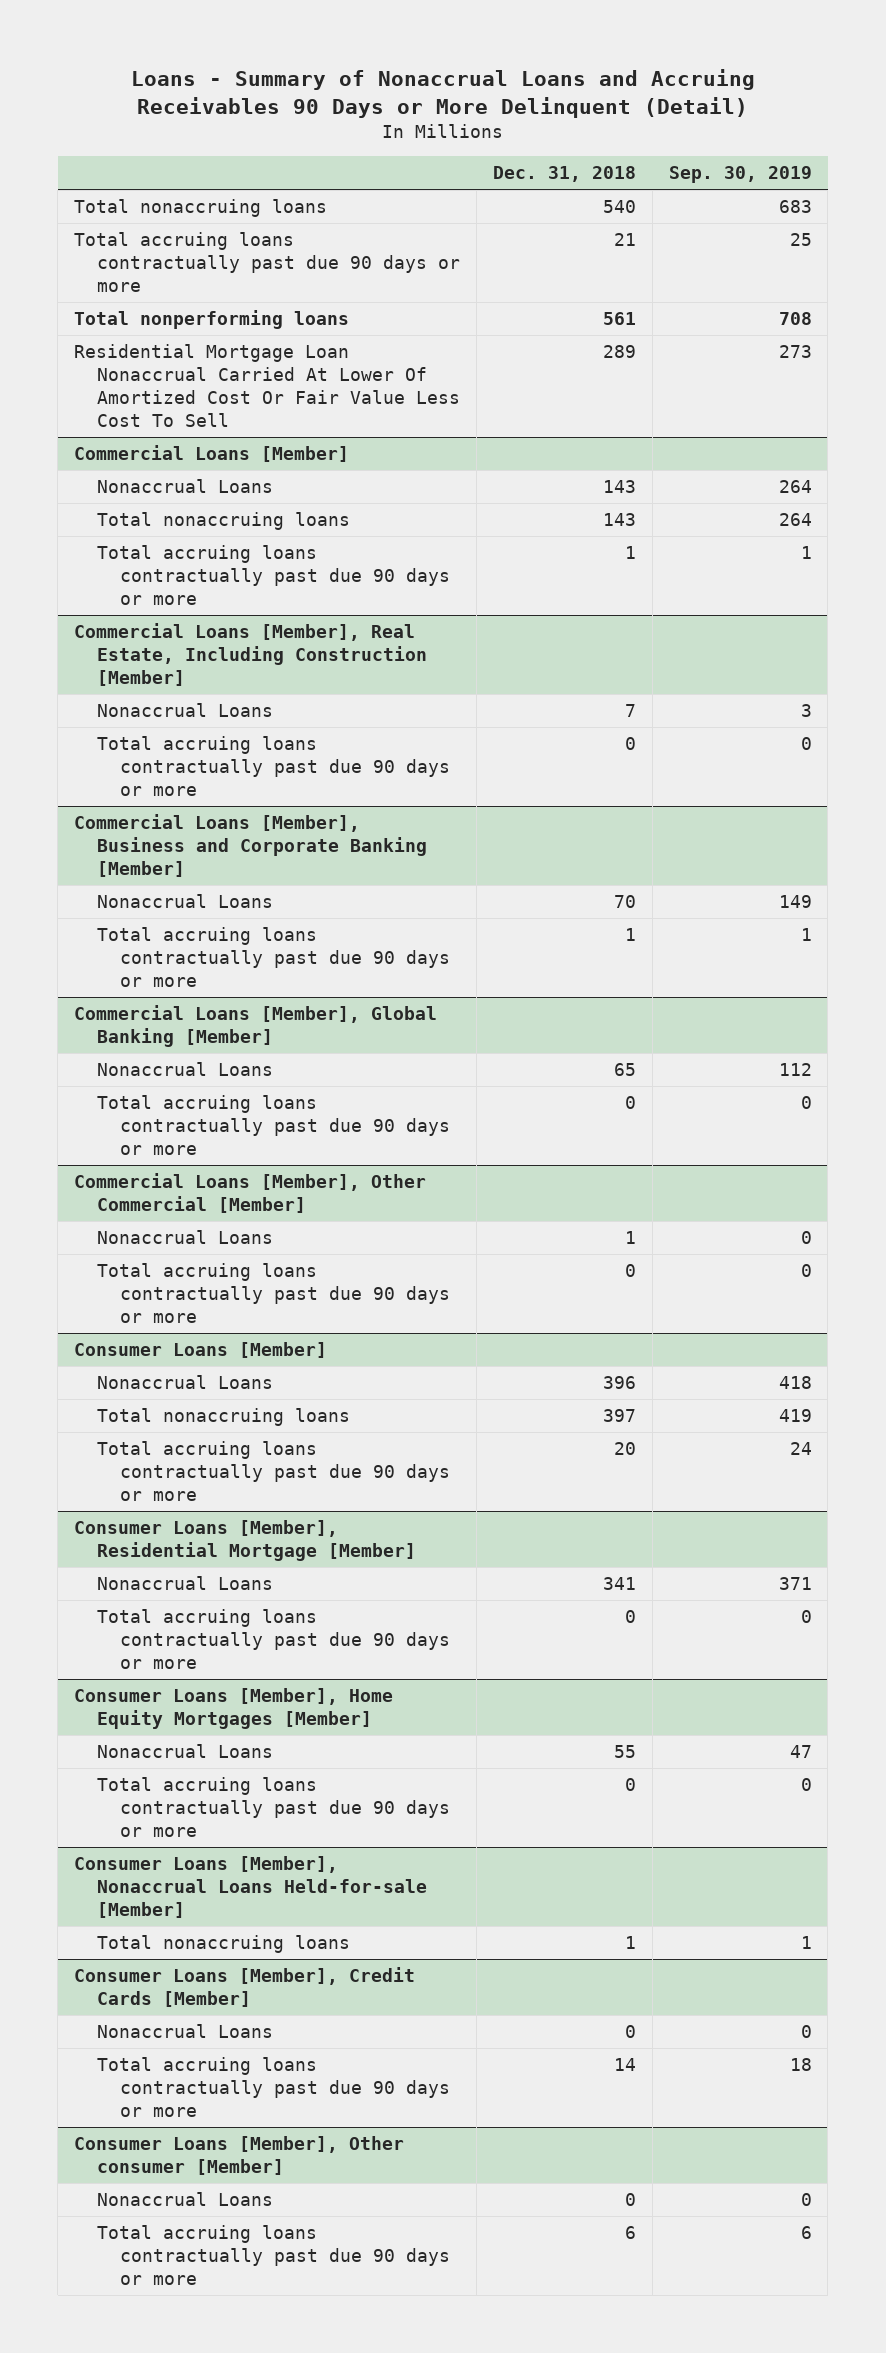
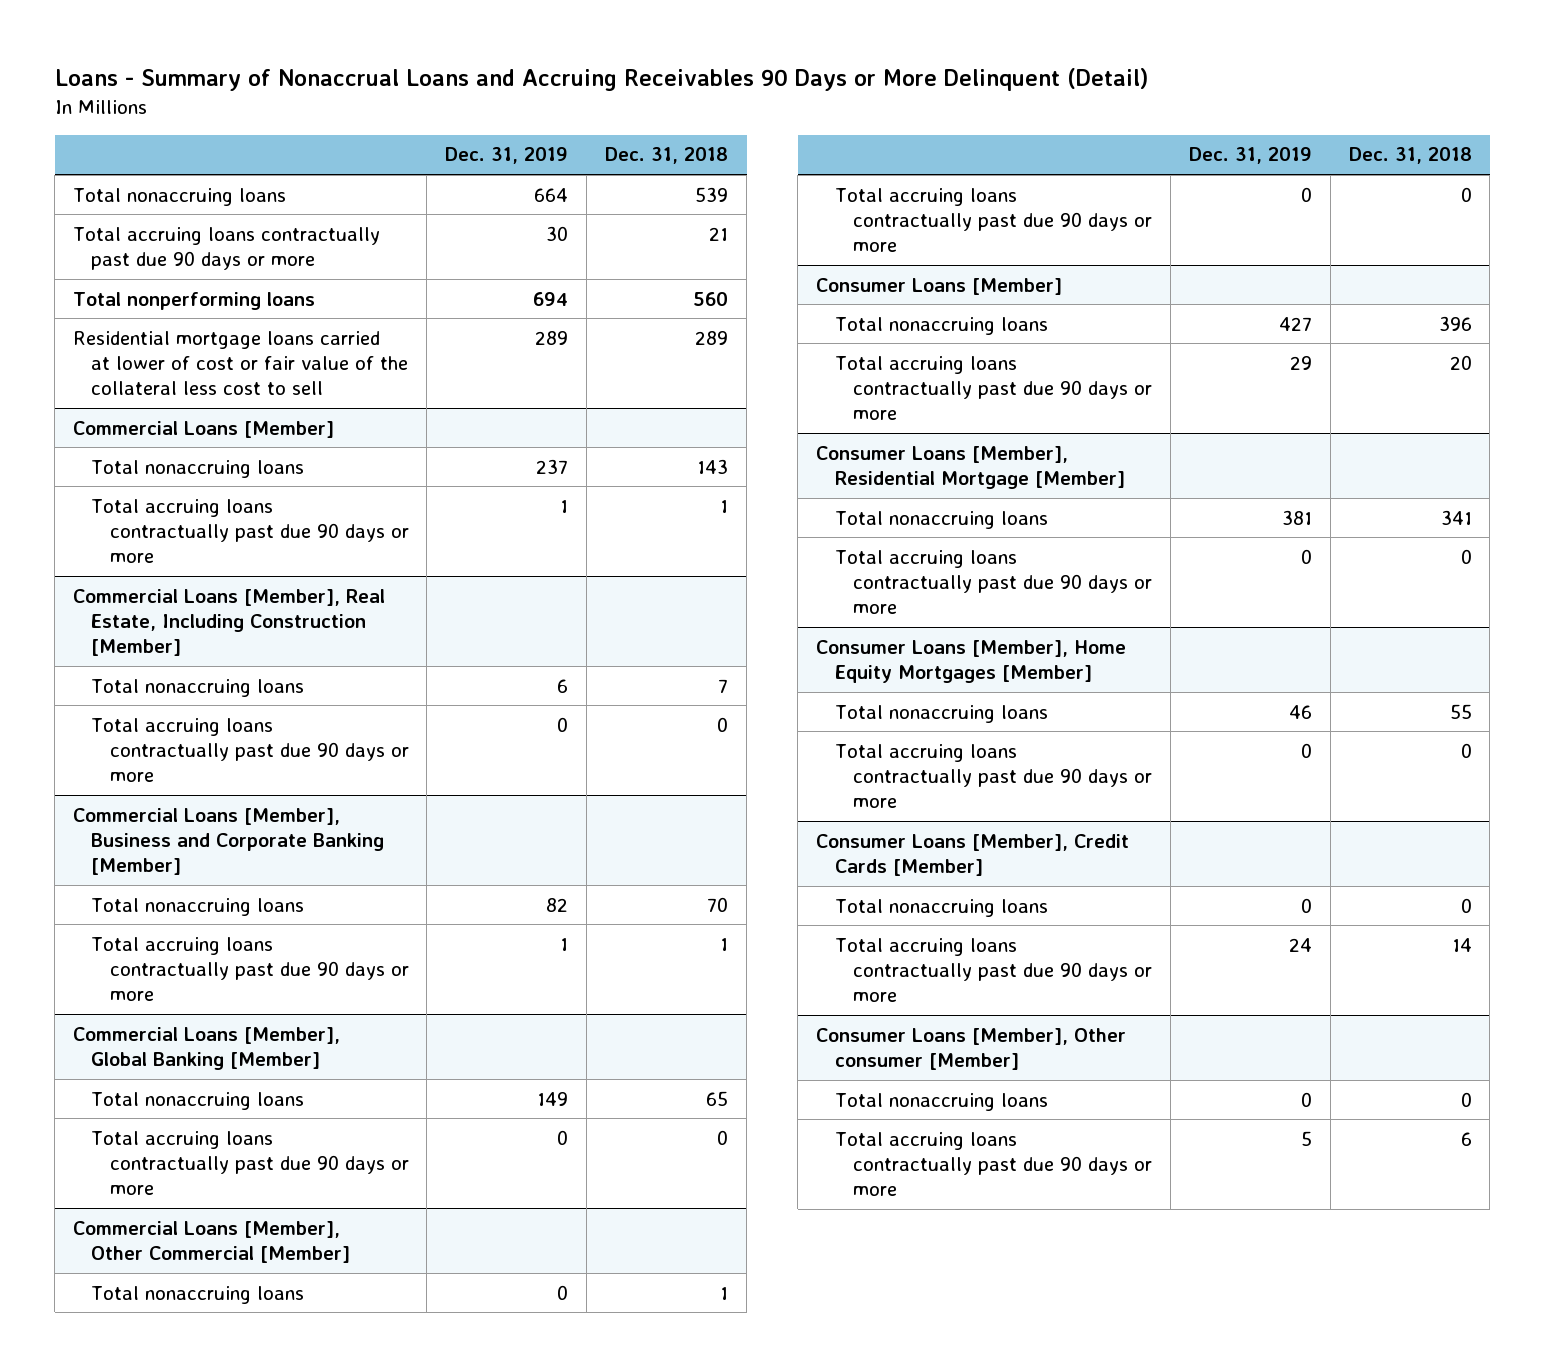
[668,166,812,184] Sep. 30, 2019 -> none
none -> [445,147,569,165] Dec. 31, 2019
[602,200,636,214] 540 -> [695,186,729,202] 539
[602,312,636,326] 561 -> [693,291,729,306] 560
[74,344,461,427] Residential Mortgage Loan Nonaccrual Carried At Lower Of Amortized Cost Or Fair Value Less Cost To Sell -> [73,330,409,396] Residential mortgage loans carried at lower of cost or fair value of the collateral less cost to sell
[97,479,274,494] Nonaccrual Loans -> none
[97,703,274,718] Nonaccrual Loans -> none
none -> [91,678,305,697] Total nonaccruing loans
[97,894,274,909] Nonaccrual Loans -> none
none -> [91,897,305,916] Total nonaccruing loans
[97,1062,274,1077] Nonaccrual Loans -> none
none -> [91,1091,305,1110] Total nonaccruing loans
[97,1230,274,1245] Nonaccrual Loans -> none
none -> [91,1285,305,1304] Total nonaccruing loans
[97,1375,274,1390] Nonaccrual Loans -> none
[602,1409,636,1423] 397 -> [1438,315,1472,331] 396
[97,1576,274,1591] Nonaccrual Loans -> [834,510,1048,529] Total nonaccruing loans
[97,1744,274,1759] Nonaccrual Loans -> none
none -> [834,704,1048,723] Total nonaccruing loans
[74,1856,428,1918] Consumer Loans [Member], Nonaccrual Loans Held-for-sale [Member] -> none
[97,1935,351,1954] Total nonaccruing loans -> none
[97,2024,274,2039] Nonaccrual Loans -> none
none -> [834,898,1048,917] Total nonaccruing loans
[97,2192,274,2207] Nonaccrual Loans -> none
none -> [834,1092,1048,1111] Total nonaccruing loans

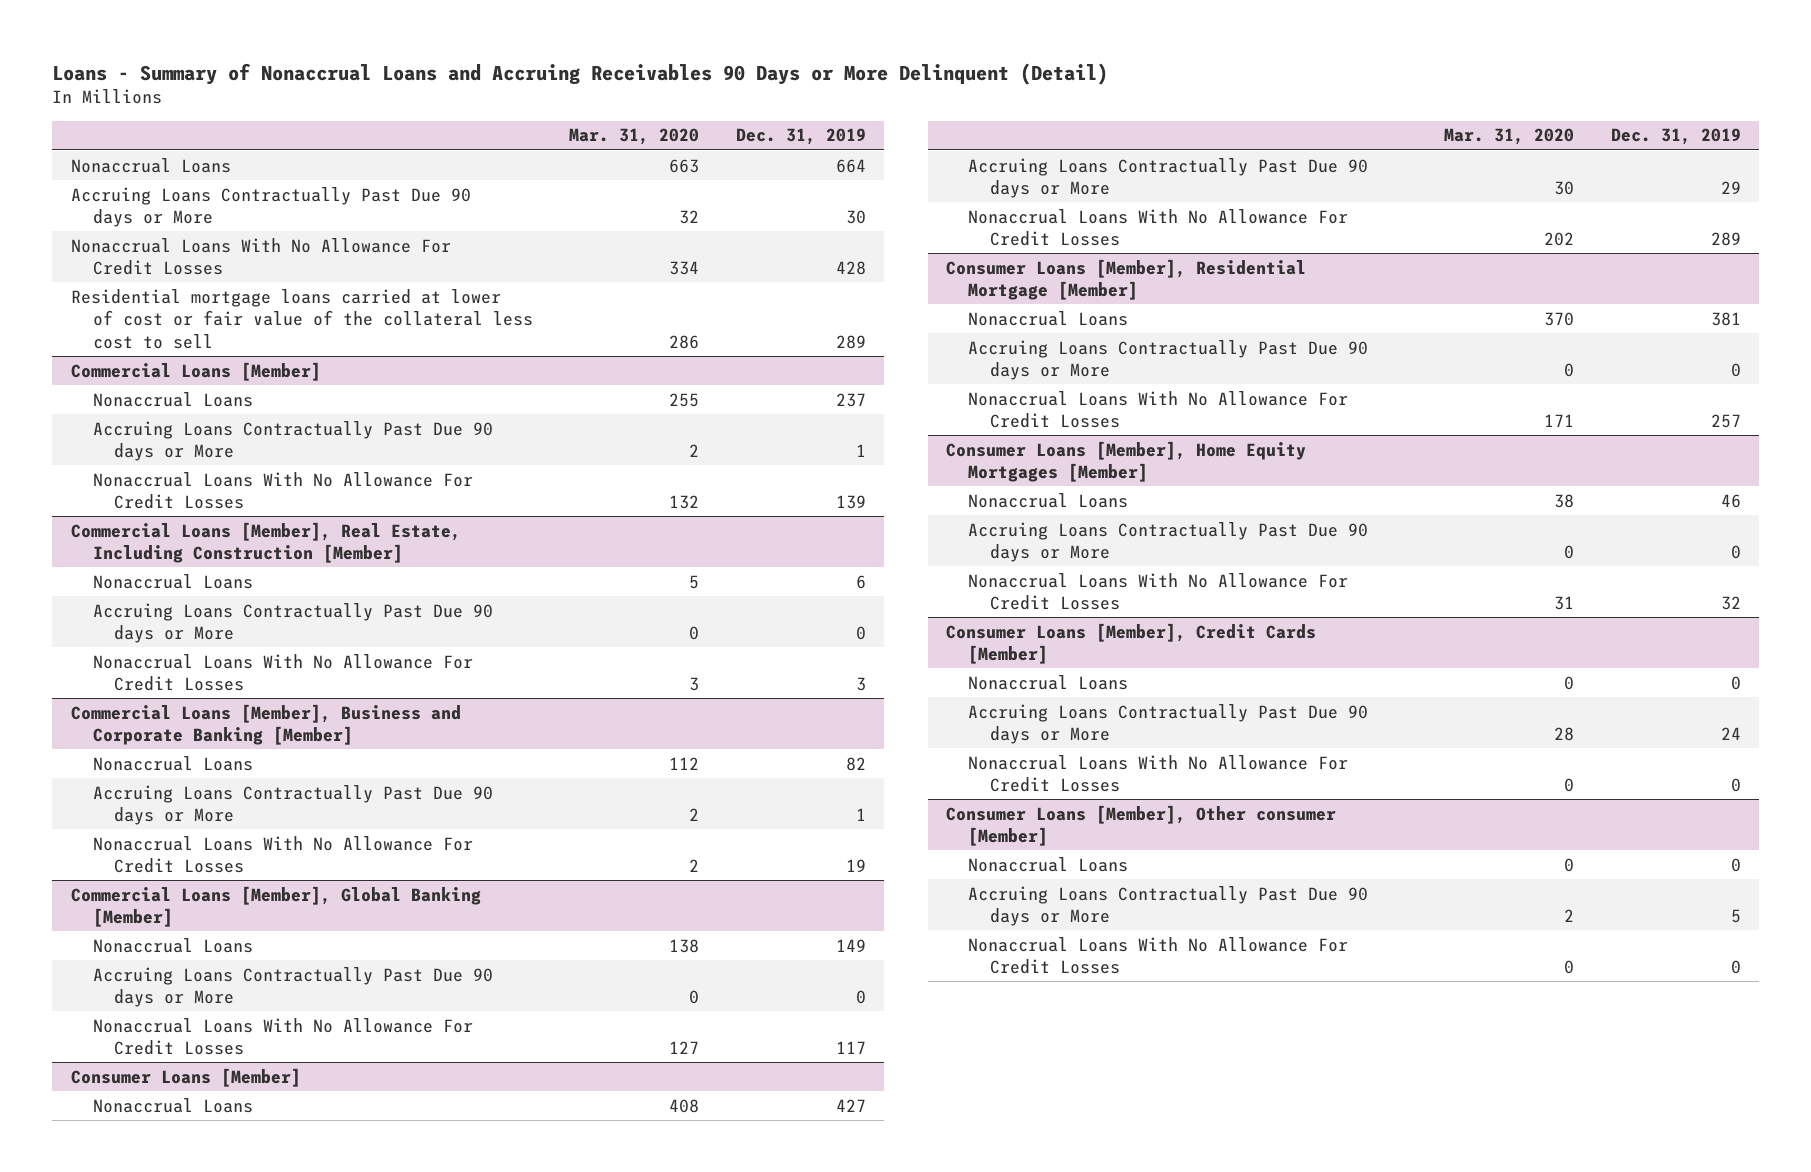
[605,147,729,165] Dec. 31, 2018 -> none
none -> [569,128,700,146] Mar. 31, 2020
[73,291,316,310] Total nonperforming loans -> none
[73,187,287,206] Total nonaccruing loans -> [70,157,231,173] Nonaccrual Loans
[73,226,381,270] Total accruing loans contractually past due 90 days or more -> [70,186,471,228] Accruing Loans Contractually Past Due 90 days or More
none -> [70,237,451,276] Nonaccrual Loans With No Allowance For Credit Losses
[91,459,305,478] Total nonaccruing loans -> [92,391,253,407] Nonaccrual Loans
[91,498,409,564] Total accruing loans contractually past due 90 days or more -> [92,420,493,462] Accruing Loans Contractually Past Due 90 days or More
none -> [92,471,473,510] Nonaccrual Loans With No Allowance For Credit Losses
[91,678,305,697] Total nonaccruing loans -> [92,573,253,589] Nonaccrual Loans
[91,717,409,783] Total accruing loans contractually past due 90 days or more -> [92,602,493,644] Accruing Loans Contractually Past Due 90 days or More
none -> [92,653,473,692] Nonaccrual Loans With No Allowance For Credit Losses
[91,897,305,916] Total nonaccruing loans -> [92,755,253,771] Nonaccrual Loans
[91,936,409,1002] Total accruing loans contractually past due 90 days or more -> [92,784,493,826] Accruing Loans Contractually Past Due 90 days or More
none -> [92,835,473,874] Nonaccrual Loans With No Allowance For Credit Losses
[73,1220,351,1263] Commercial Loans [Member], Other Commercial [Member] -> none
[91,1285,305,1304] Total nonaccruing loans -> none
[834,187,1152,253] Total accruing loans contractually past due 90 days or more -> none
[91,1091,305,1110] Total nonaccruing loans -> [92,937,253,953] Nonaccrual Loans
[91,1130,409,1196] Total accruing loans contractually past due 90 days or more -> [92,966,493,1008] Accruing Loans Contractually Past Due 90 days or More
none -> [92,1017,473,1056] Nonaccrual Loans With No Allowance For Credit Losses
[834,316,1048,335] Total nonaccruing loans -> [92,1097,253,1113] Nonaccrual Loans
[834,355,1152,421] Total accruing loans contractually past due 90 days or more -> [967,157,1368,199] Accruing Loans Contractually Past Due 90 days or More
none -> [967,208,1348,247] Nonaccrual Loans With No Allowance For Credit Losses
[834,510,1048,529] Total nonaccruing loans -> [967,310,1128,326] Nonaccrual Loans
[834,549,1152,615] Total accruing loans contractually past due 90 days or more -> [967,339,1368,381] Accruing Loans Contractually Past Due 90 days or More
none -> [967,390,1348,429] Nonaccrual Loans With No Allowance For Credit Losses
[834,704,1048,723] Total nonaccruing loans -> [967,492,1128,508] Nonaccrual Loans
[834,743,1152,809] Total accruing loans contractually past due 90 days or more -> [967,521,1368,563] Accruing Loans Contractually Past Due 90 days or More
none -> [967,572,1348,611] Nonaccrual Loans With No Allowance For Credit Losses
[834,898,1048,917] Total nonaccruing loans -> [967,674,1128,690] Nonaccrual Loans
[834,937,1152,1003] Total accruing loans contractually past due 90 days or more -> [967,703,1368,745] Accruing Loans Contractually Past Due 90 days or More
none -> [967,754,1348,793] Nonaccrual Loans With No Allowance For Credit Losses
[834,1092,1048,1111] Total nonaccruing loans -> [967,856,1128,872] Nonaccrual Loans
[834,1131,1152,1197] Total accruing loans contractually past due 90 days or more -> [967,885,1368,927] Accruing Loans Contractually Past Due 90 days or More
none -> [967,936,1348,975] Nonaccrual Loans With No Allowance For Credit Losses

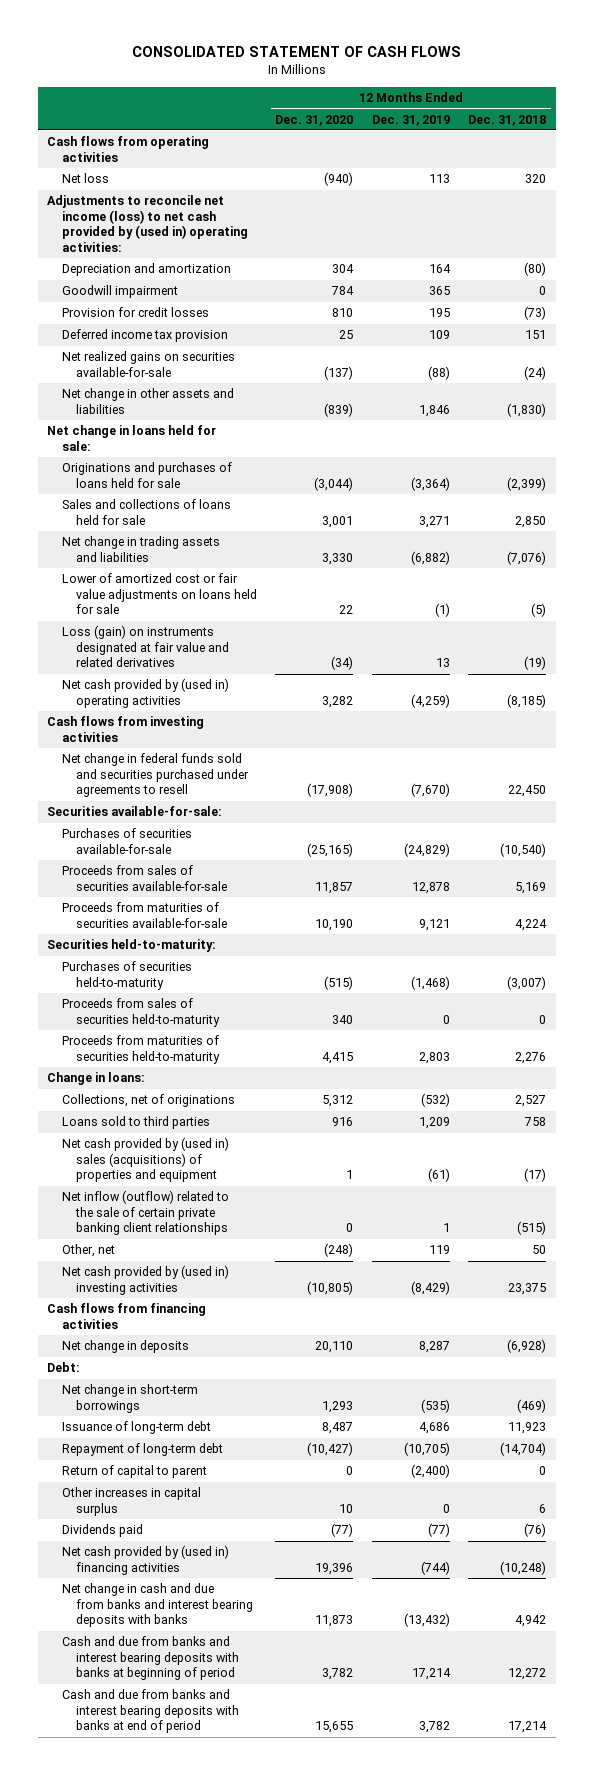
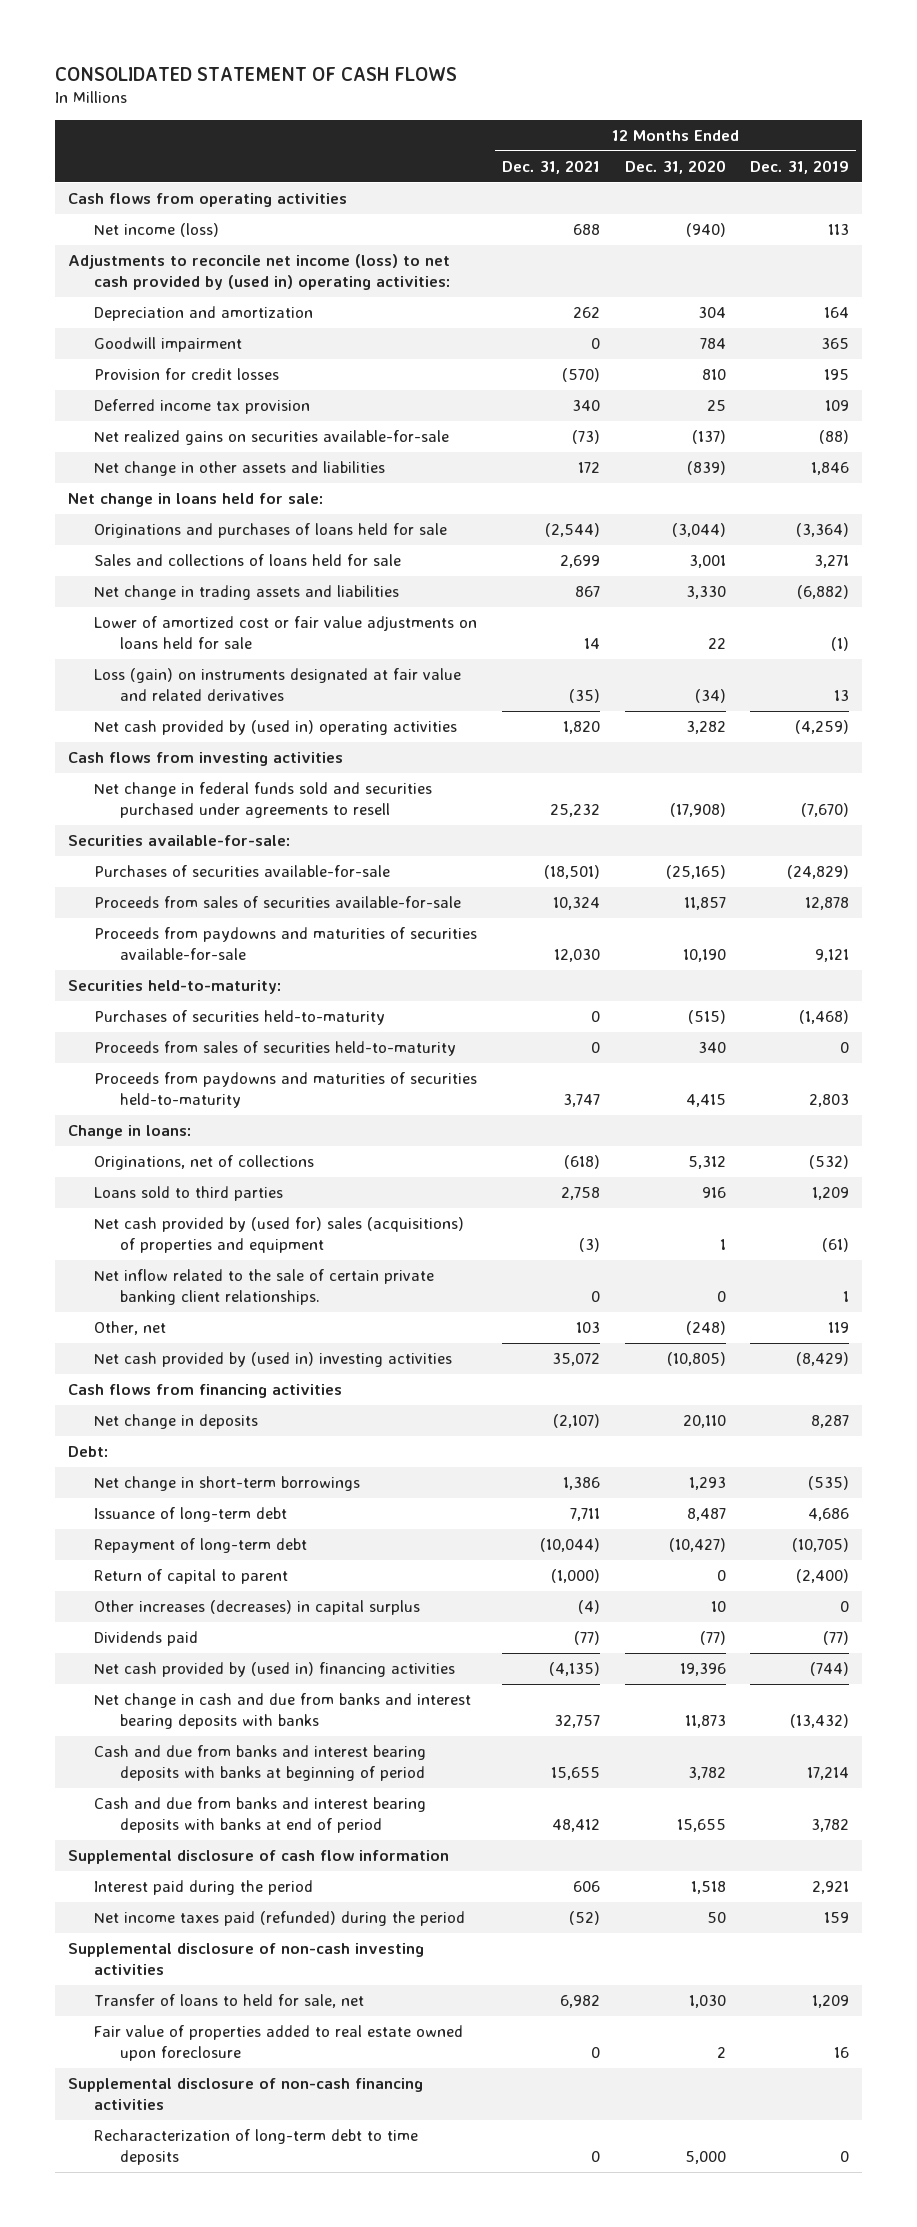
[468,114,547,126] Dec. 31, 2018 -> none
none -> [501,159,600,174] Dec. 31, 2021
[61,173,109,184] Net loss -> [93,223,219,238] Net income (loss)
[61,902,227,928] Proceeds from maturities of securities available-for-sale -> [93,927,477,960] Proceeds from paydowns and maturities of securities available-for-sale
[61,1035,220,1064] Proceeds from maturities of securities held-to-maturity -> [93,1072,477,1108] Proceeds from paydowns and maturities of securities held-to-maturity
[61,1094,235,1108] Collections, net of originations -> [93,1155,314,1171] Originations, net of collections
[61,1137,229,1183] Net cash provided by (used in) sales (acquisitions) of properties and equipment -> [93,1217,464,1253] Net cash provided by (used for) sales (acquisitions) of properties and equipment
[61,1190,229,1236] Net inflow (outflow) related to the sale of certain private banking client relationships -> [93,1269,434,1305] Net inflow related to the sale of certain private banking client relationships.
[61,1487,201,1516] Other increases in capital surplus -> [93,1600,420,1616] Other increases (decreases) in capital surplus
none -> [67,1850,449,1865] Supplemental disclosure of cash flow information
none -> [93,1880,313,1896] Interest paid during the period
none -> [93,1911,465,1927] Net income taxes paid (refunded) during the period
none -> [67,1943,424,1975] Supplemental disclosure of non-cash investing activities
none -> [93,1994,364,2009] Transfer of loans to held for sale, net
none -> [93,2025,463,2061] Fair value of properties added to real estate owned upon foreclosure
none -> [67,2078,423,2110] Supplemental disclosure of non-cash financing activities
none -> [93,2129,418,2165] Recharacterization of long-term debt to time deposits

